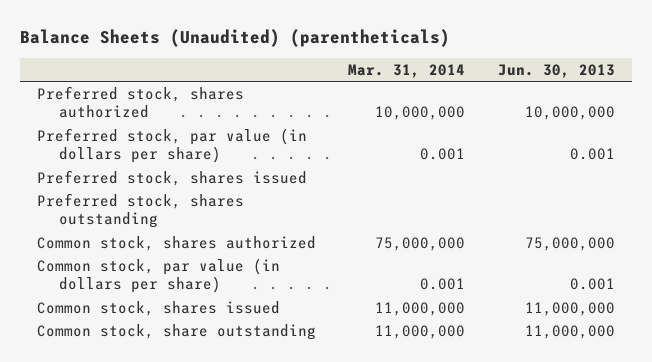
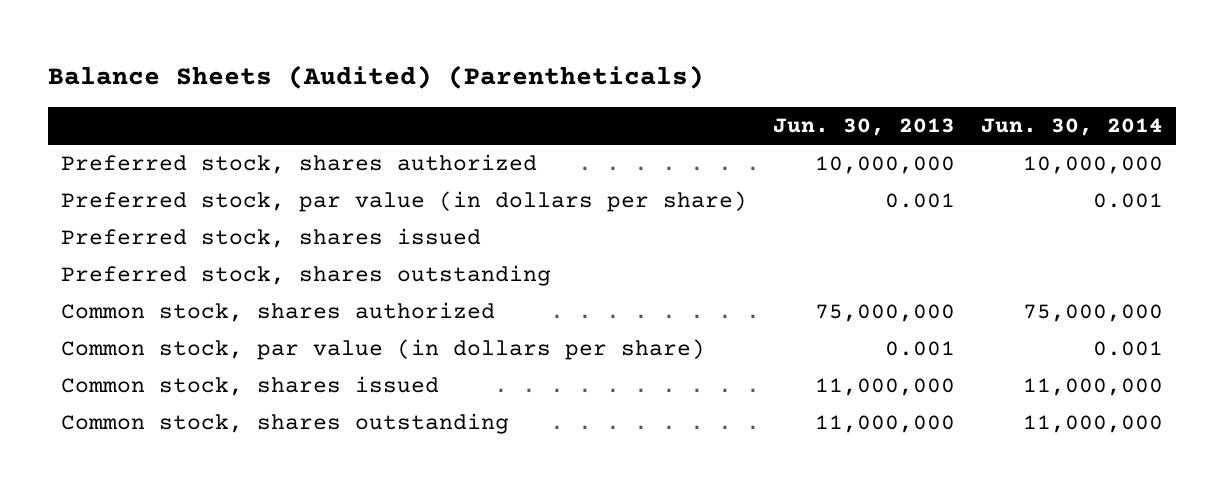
[20,29,451,48] Balance Sheets (Unaudited) (parentheticals) -> [47,64,704,89] Balance Sheets (Audited) (Parentheticals)
[348,64,466,79] Mar. 31, 2014 -> none
none -> [980,118,1163,137] Jun. 30, 2014
[36,323,316,340] Common stock, share outstanding -> [60,413,509,435] Common stock, shares outstanding

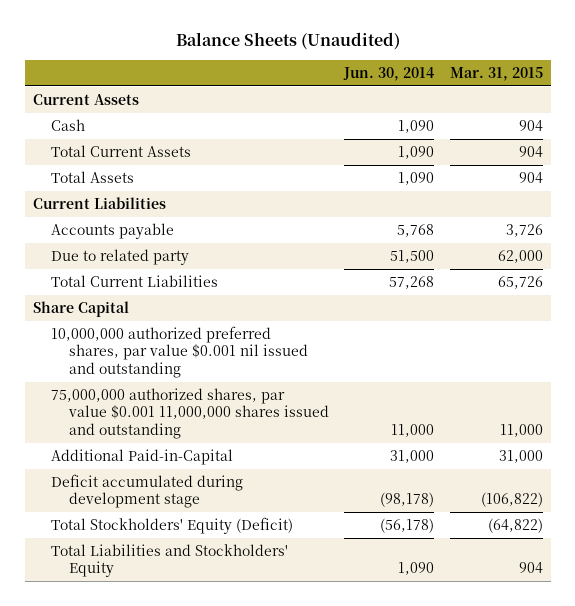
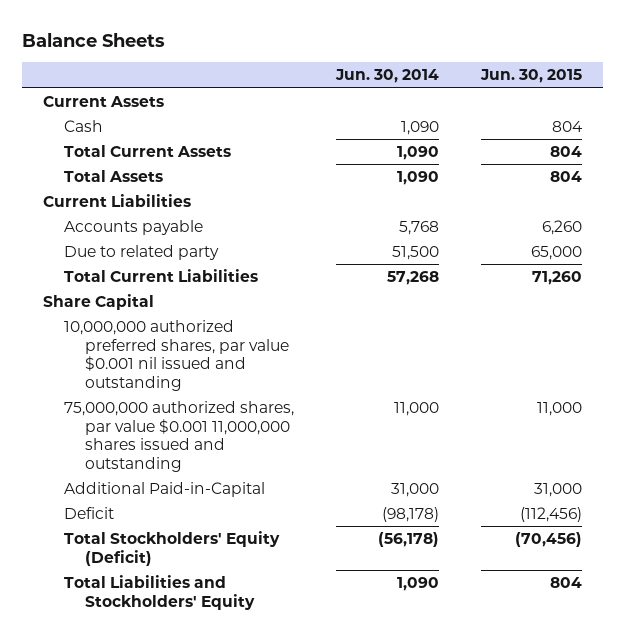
[175,32,400,51] Balance Sheets (Unaudited) -> [22,32,166,47] Balance Sheets
[449,67,543,82] Mar. 31, 2015 -> none
none -> [479,69,582,84] Jun. 30, 2015
[50,473,243,509] Deficit accumulated during development stage -> [64,507,115,520] Deficit

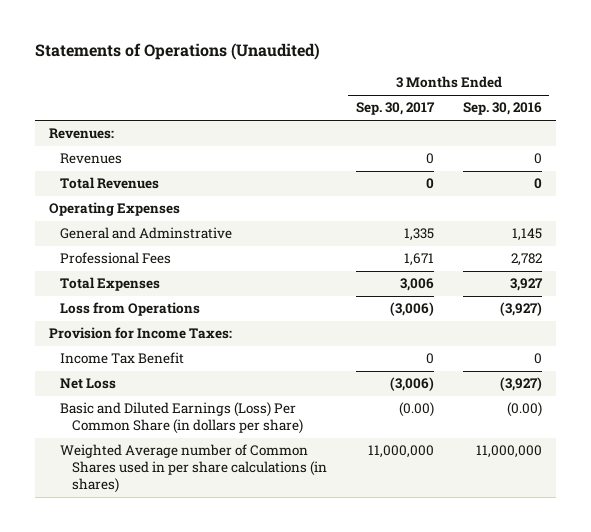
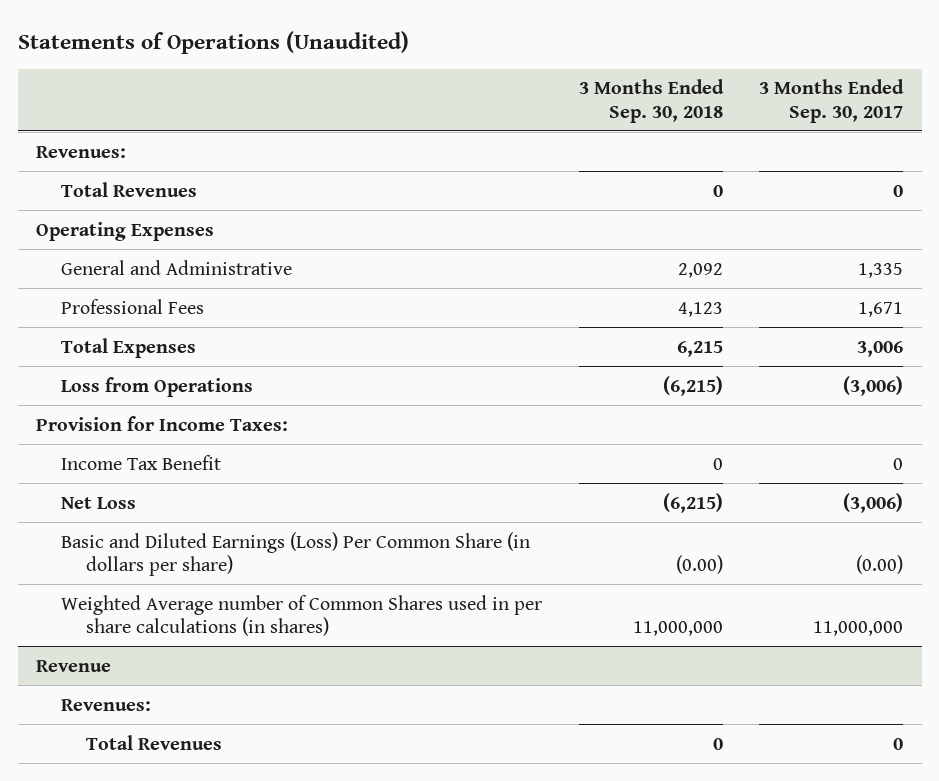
[462,102,542,116] Sep. 30, 2016 -> none
none -> [578,79,724,123] 3 Months Ended Sep. 30, 2018
[60,153,123,165] Revenues -> none
[60,227,233,240] General and Adminstrative -> [61,259,293,275] General and Administrative
none -> [36,659,112,672] Revenue
none -> [61,698,152,711] Revenues:
none -> [86,734,223,750] Total Revenues

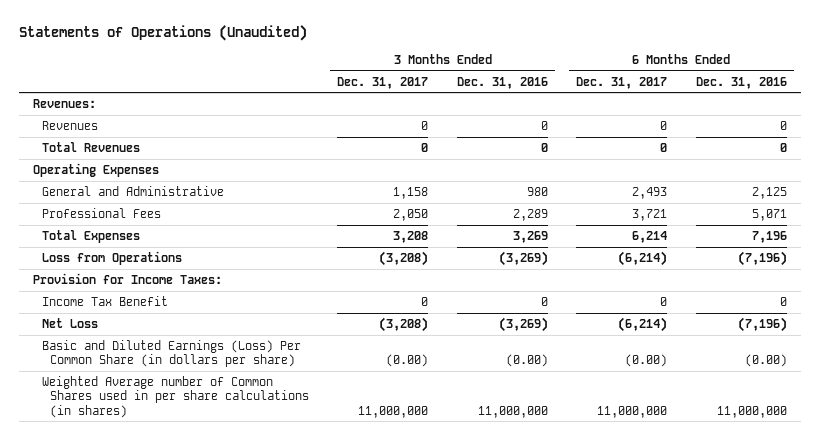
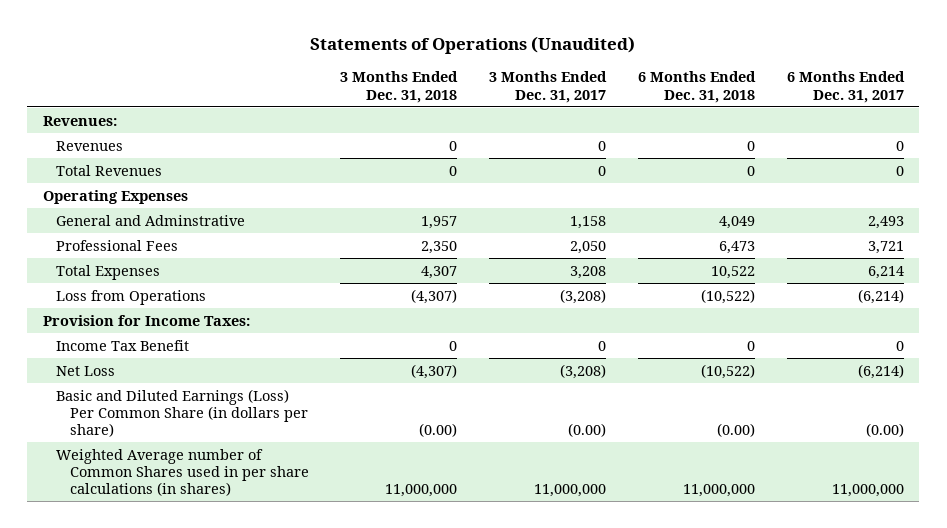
[456,76,548,89] Dec. 31, 2016 -> none
[695,76,787,89] Dec. 31, 2016 -> none
none -> [340,71,459,103] 3 Months Ended Dec. 31, 2018
none -> [637,71,756,103] 6 Months Ended Dec. 31, 2018
[41,185,224,196] General and Administrative -> [56,214,246,226] General and Adminstrative

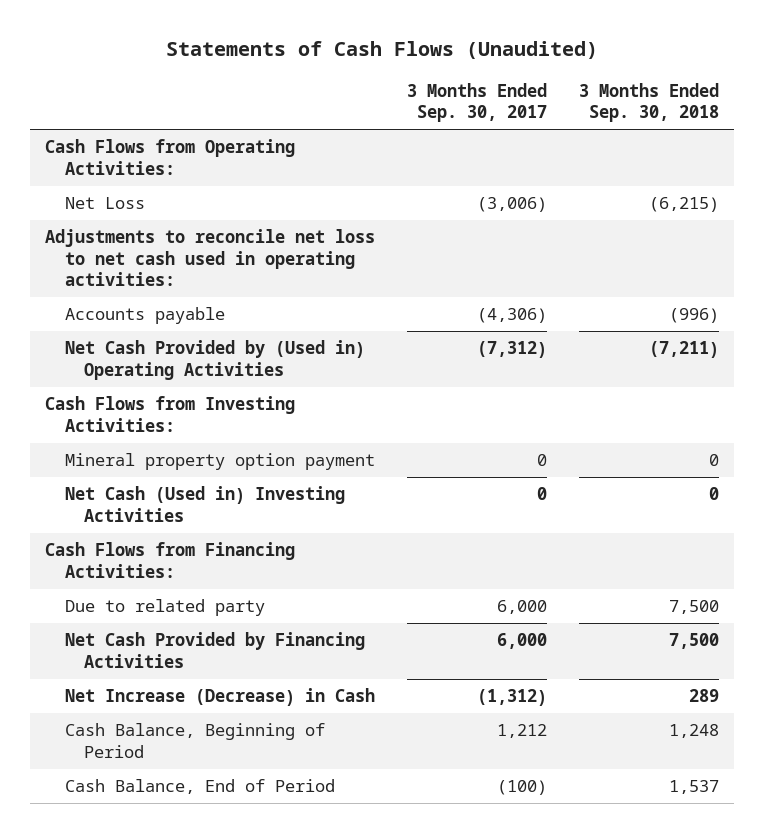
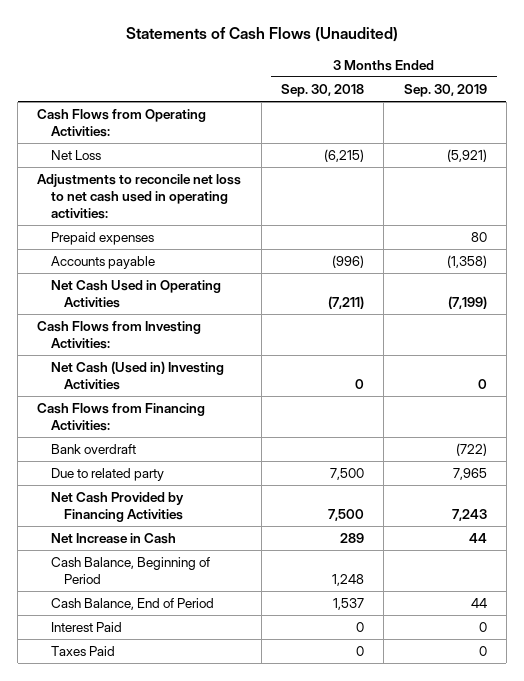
[406,82,547,123] 3 Months Ended Sep. 30, 2017 -> none
none -> [403,83,487,97] Sep. 30, 2019
none -> [50,232,154,246] Prepaid expenses
[64,340,365,380] Net Cash Provided by (Used in) Operating Activities -> [50,280,221,308] Net Cash Used in Operating Activities
[64,453,375,471] Mineral property option payment -> none
none -> [50,444,136,455] Bank overdraft
[64,688,375,707] Net Increase (Decrease) in Cash -> [50,533,176,545] Net Increase in Cash
none -> [50,622,122,633] Interest Paid
none -> [50,646,115,657] Taxes Paid

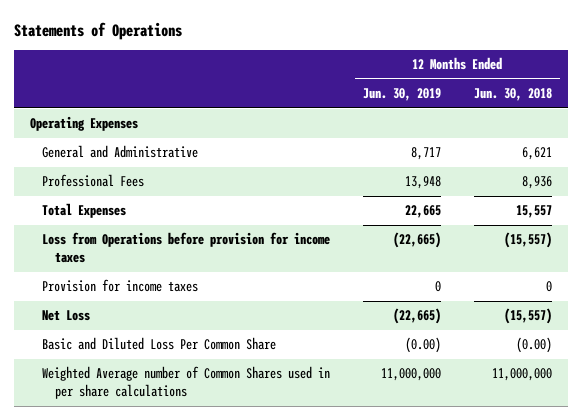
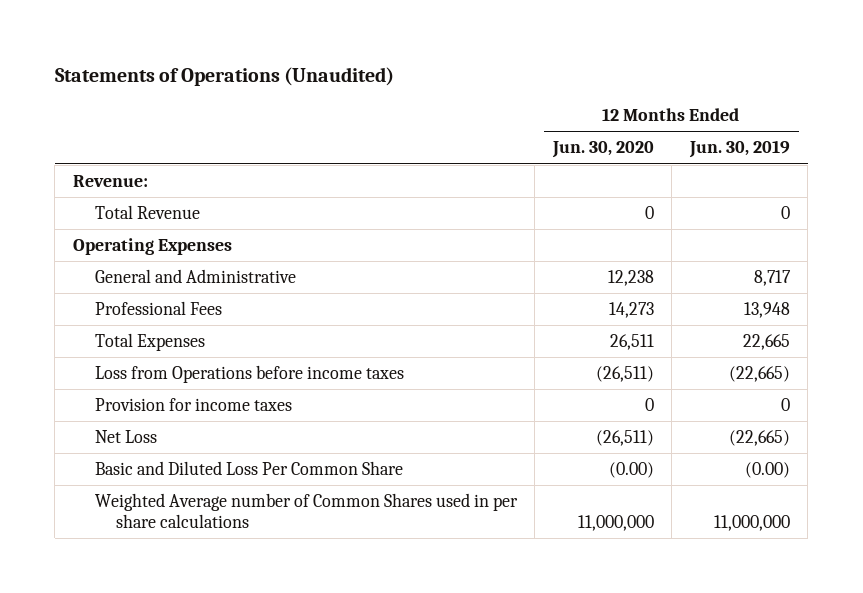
[13,21,182,40] Statements of Operations -> [54,66,394,86] Statements of Operations (Unaudited)
[473,88,552,102] Jun. 30, 2018 -> none
none -> [551,141,654,159] Jun. 30, 2020
none -> [73,175,149,188] Revenue:
none -> [94,205,200,220] Total Revenue
[42,232,331,264] Loss from Operations before provision for income taxes -> [94,365,404,384] Loss from Operations before income taxes

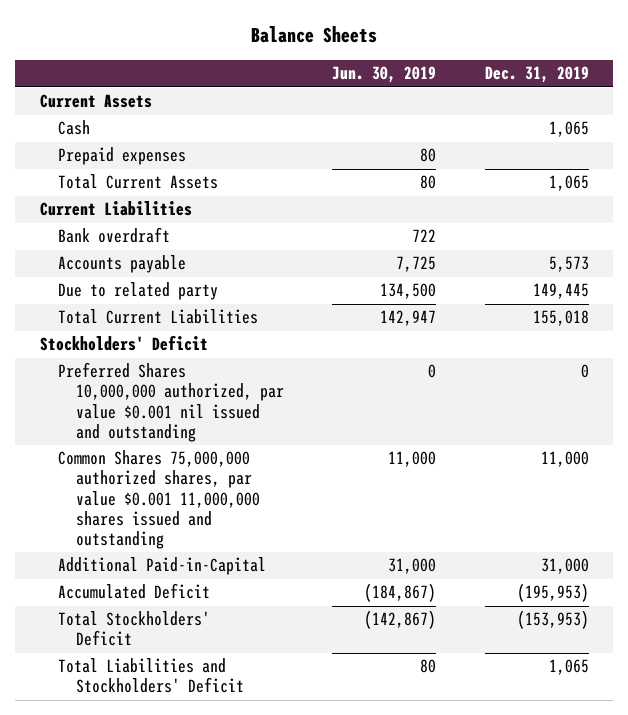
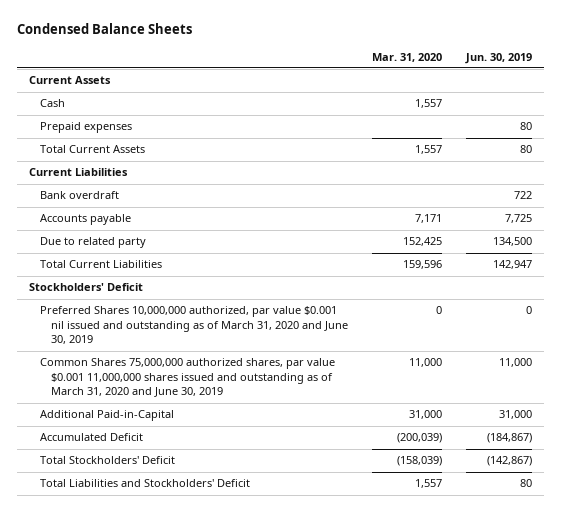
[251,26,378,44] Balance Sheets -> [16,23,192,35] Condensed Balance Sheets
[484,66,589,84] Dec. 31, 2019 -> none
none -> [372,52,443,62] Mar. 31, 2020
[57,362,284,442] Preferred Shares 10,000,000 authorized, par value $0.001 nil issued and outstanding -> [39,306,348,345] Preferred Shares 10,000,000 authorized, par value $0.001 nil issued and outstanding as of March 31, 2020 and June 30, 2019
[57,450,260,549] Common Shares 75,000,000 authorized shares, par value $0.001 11,000,000 shares issued and outstanding -> [39,358,335,398] Common Shares 75,000,000 authorized shares, par value $0.001 11,000,000 shares issued and outstanding as of March 31, 2020 and June 30, 2019

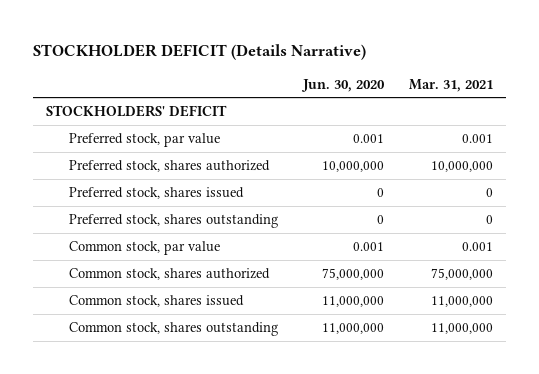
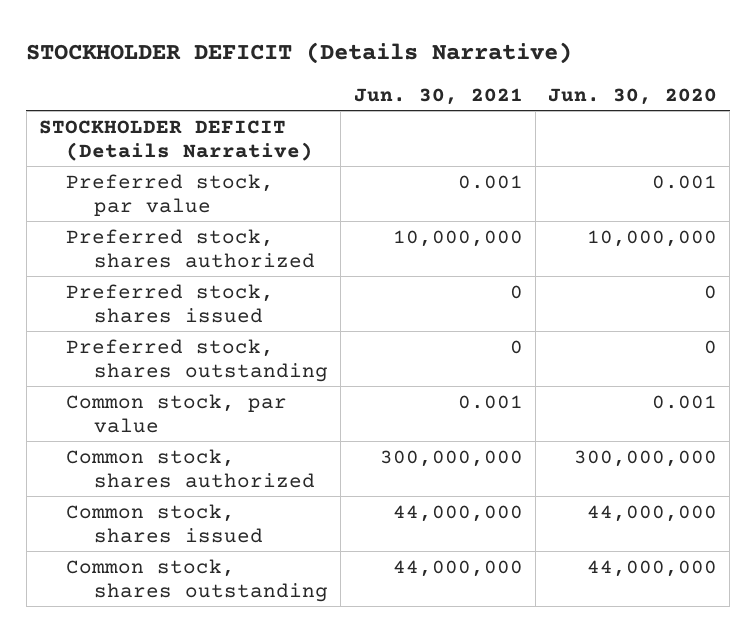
[409,78,494,92] Mar. 31, 2021 -> none
none -> [353,87,523,105] Jun. 30, 2021
[46,105,228,118] STOCKHOLDERS' DEFICIT -> [38,119,314,161] STOCKHOLDER DEFICIT (Details Narrative)
[321,268,384,281] 75,000,000 -> [574,449,718,467] 300,000,000
[321,296,384,308] 11,000,000 -> [587,504,718,522] 44,000,000
[321,323,384,335] 11,000,000 -> [587,559,718,577] 44,000,000

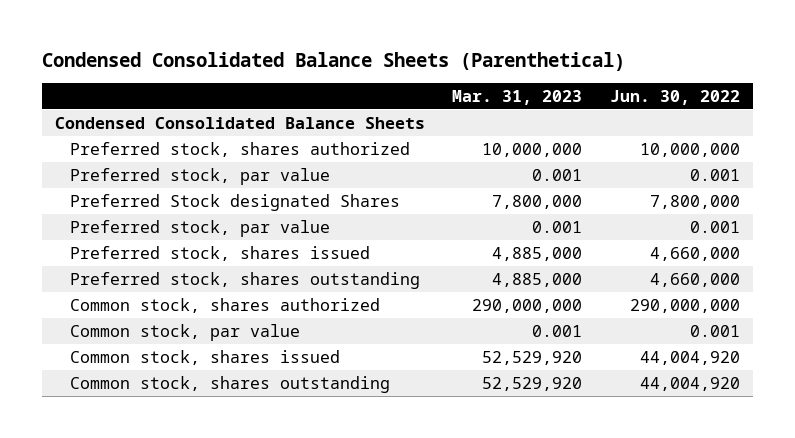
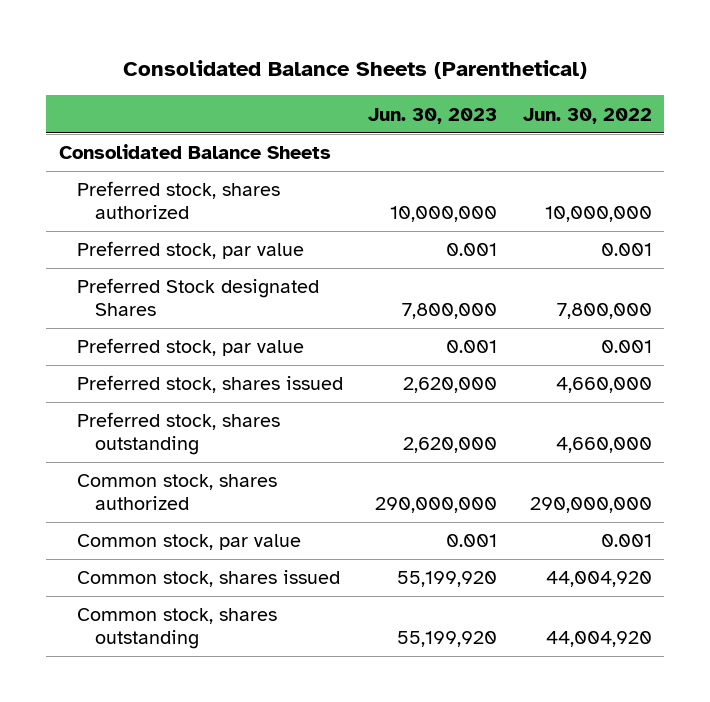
[41,51,625,71] Condensed Consolidated Balance Sheets (Parenthetical) -> [123,60,588,80] Consolidated Balance Sheets (Parenthetical)
[452,89,583,105] Mar. 31, 2023 -> none
none -> [368,107,498,124] Jun. 30, 2023
[55,116,426,129] Condensed Consolidated Balance Sheets -> [58,144,331,160] Consolidated Balance Sheets

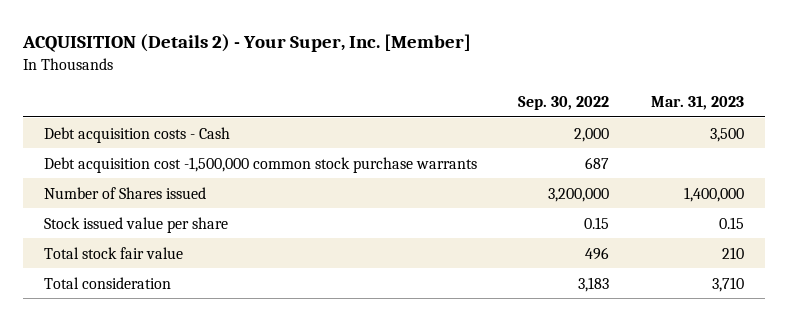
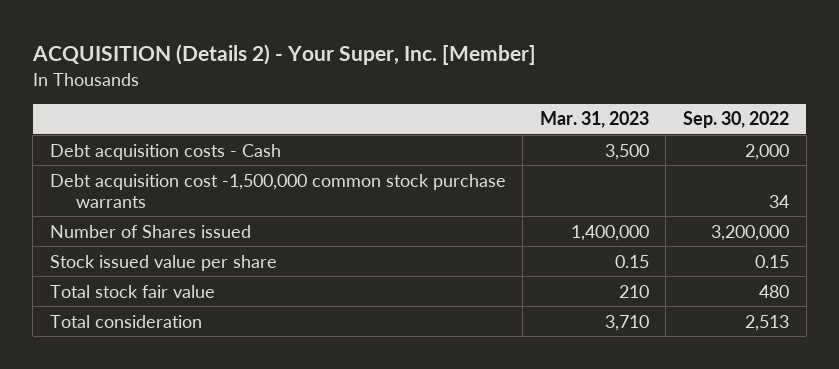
[585,156,610,169] 687 -> [769,194,790,208] 34
[585,246,610,260] 496 -> [759,284,790,298] 480
[578,276,610,292] 3,183 -> [745,314,790,331] 2,513

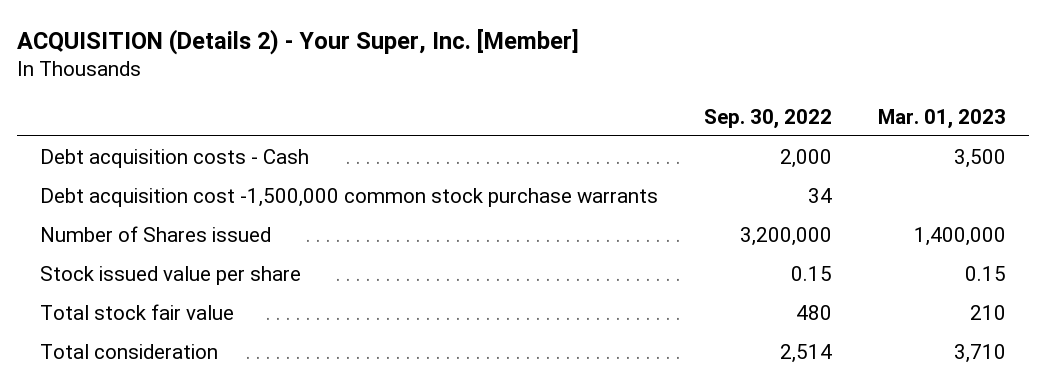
[539,111,649,129] Mar. 31, 2023 -> none
none -> [877,108,1006,129] Mar. 01, 2023
[745,314,790,331] 2,513 -> [779,343,832,363] 2,514

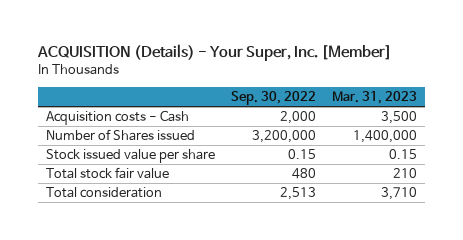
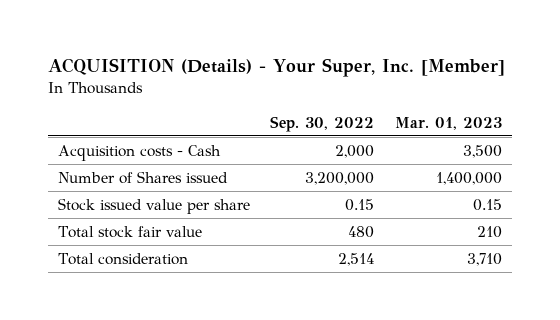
[331,91,417,105] Mar. 31, 2023 -> none
none -> [394,116,502,130] Mar. 01, 2023
[279,187,316,201] 2,513 -> [338,252,375,266] 2,514

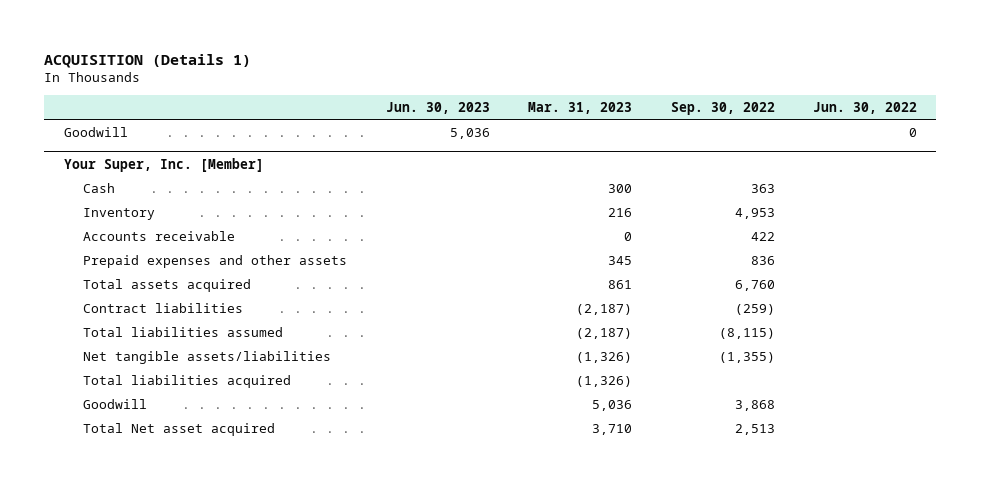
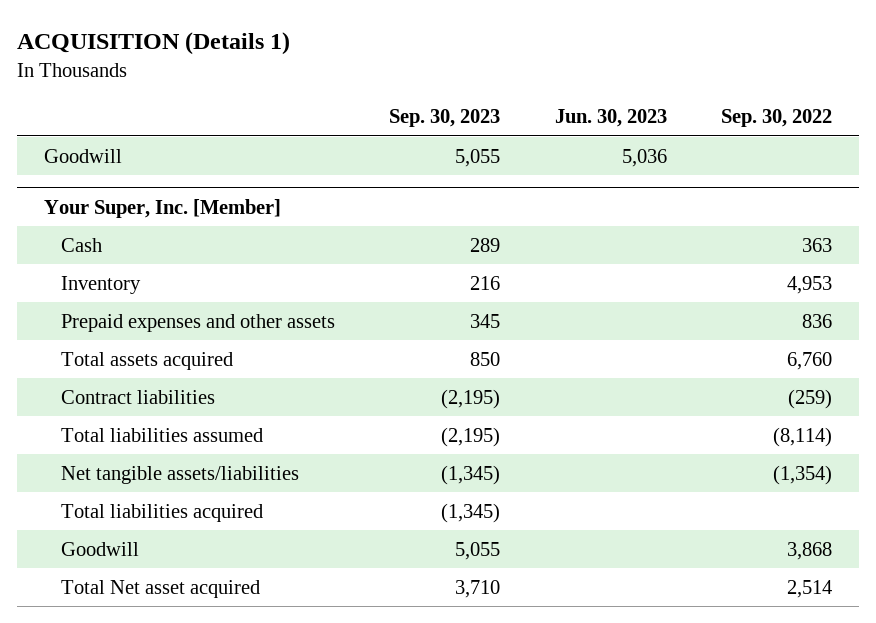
[528,101,633,114] Mar. 31, 2023 -> none
[812,101,917,114] Jun. 30, 2022 -> none
none -> [389,109,501,128] Sep. 30, 2023
[83,230,236,241] Accounts receivable -> none
[718,327,775,339] (8,115) -> [773,426,833,447] (8,114)
[718,351,775,363] (1,355) -> [773,464,833,485] (1,354)
[734,423,775,435] 2,513 -> [787,579,833,598] 2,514

